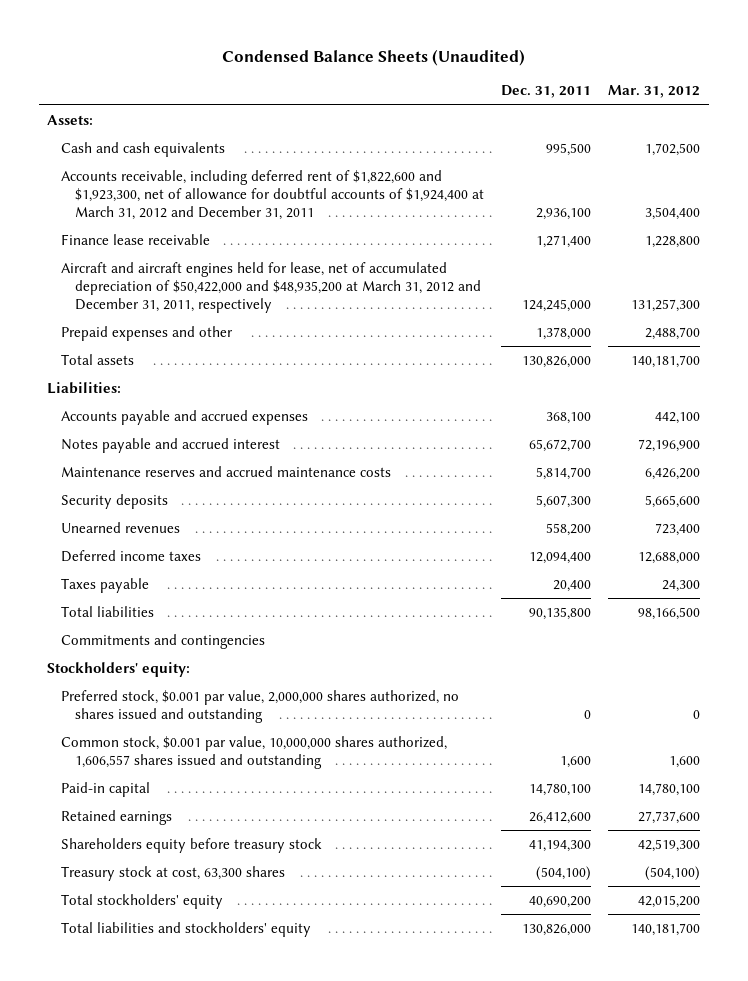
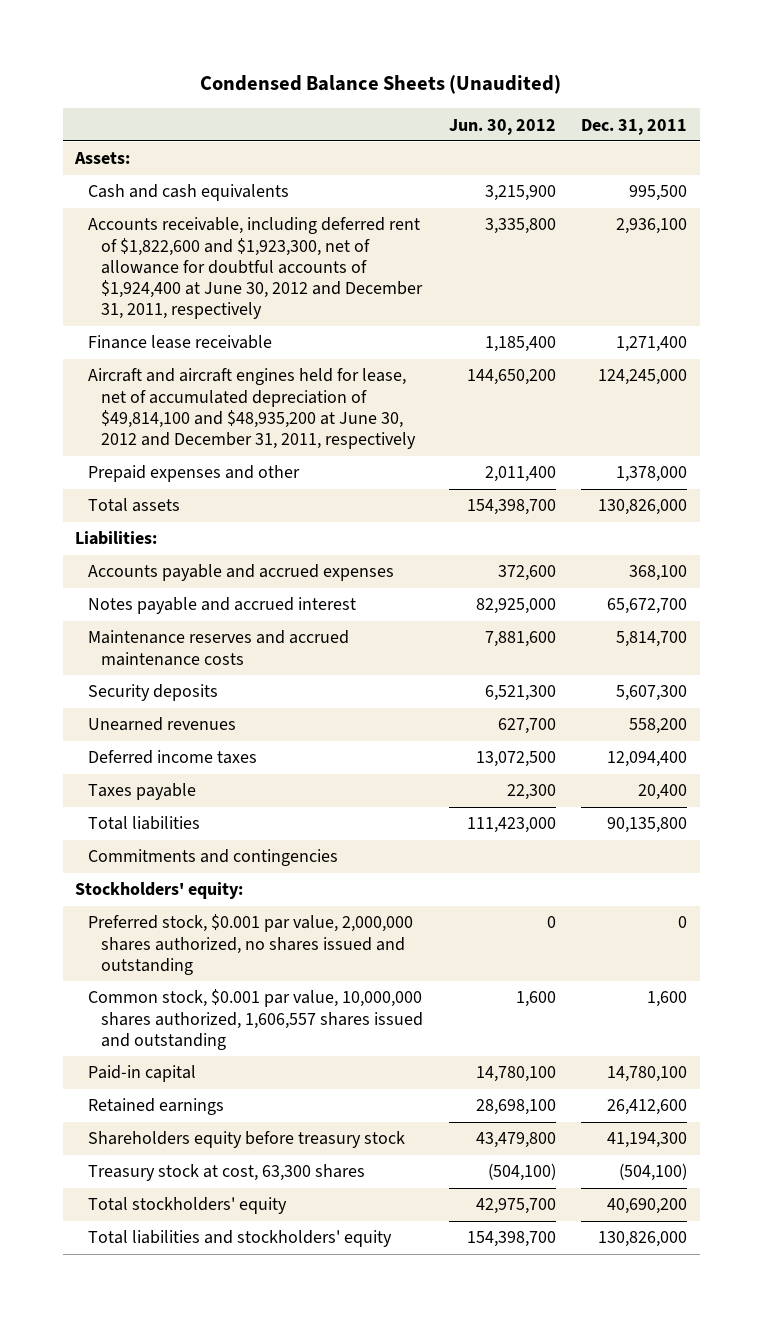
[608,85,701,99] Mar. 31, 2012 -> none
none -> [448,118,556,135] Jun. 30, 2012
[60,169,484,220] Accounts receivable, including deferred rent of $1,822,600 and $1,923,300, net of allowance for doubtful accounts of $1,924,400 at March 31, 2012 and December 31, 2011 -> [88,217,423,320] Accounts receivable, including deferred rent of $1,822,600 and $1,923,300, net of allowance for doubtful accounts of $1,924,400 at June 30, 2012 and December 31, 2011, respectively
[60,261,481,313] Aircraft and aircraft engines held for lease, net of accumulated depreciation of $50,422,000 and $48,935,200 at March 31, 2012 and December 31, 2011, respectively -> [88,368,416,450] Aircraft and aircraft engines held for lease, net of accumulated depreciation of $49,814,100 and $48,935,200 at June 30, 2012 and December 31, 2011, respectively

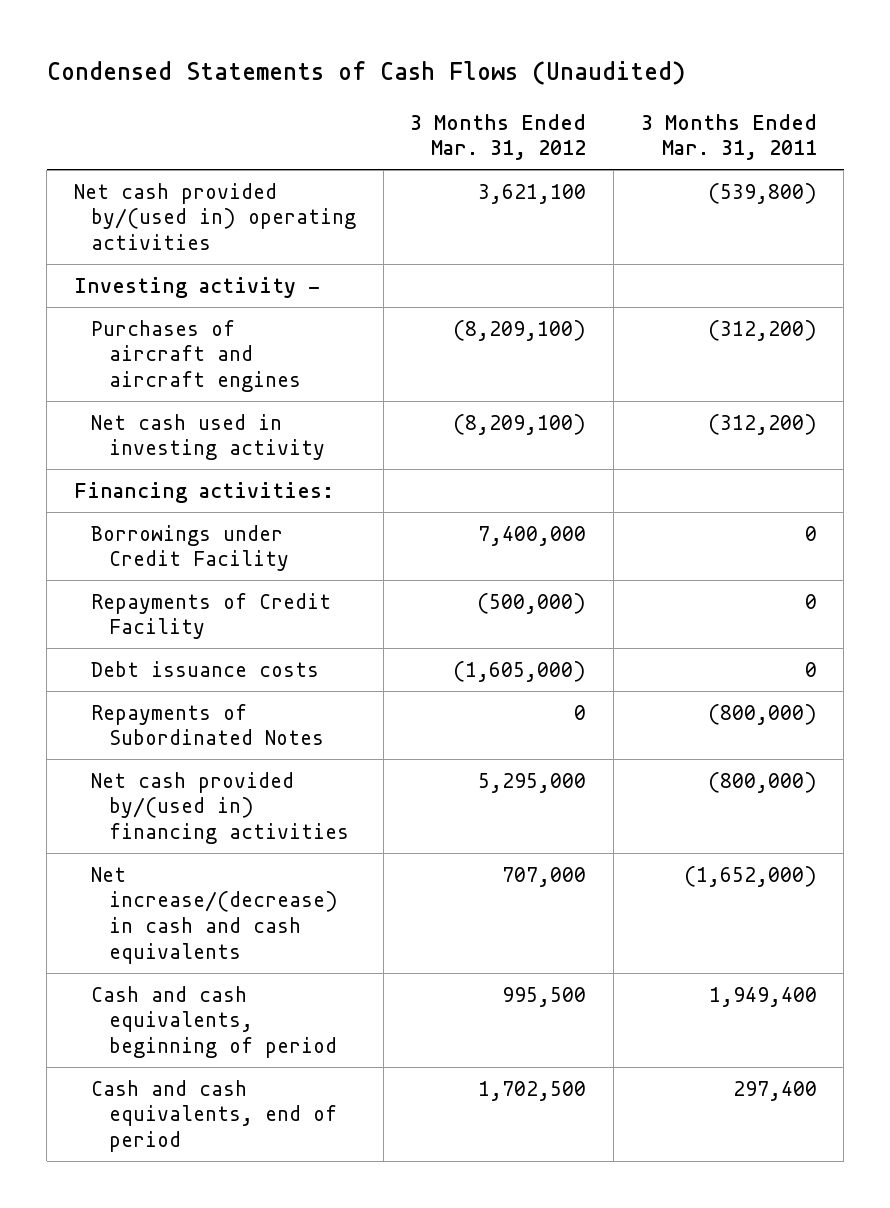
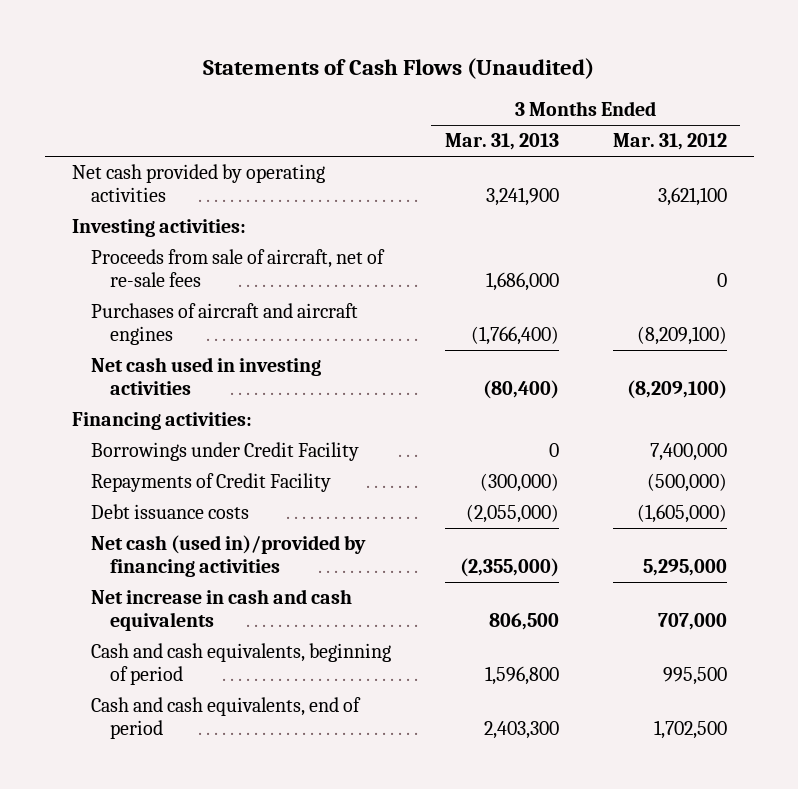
[46,60,685,85] Condensed Statements of Cash Flows (Unaudited) -> [203,57,595,79] Statements of Cash Flows (Unaudited)
[640,113,817,161] 3 Months Ended Mar. 31, 2011 -> none
none -> [444,133,559,151] Mar. 31, 2013
[73,182,357,251] Net cash provided by/(used in) operating activities -> [71,164,325,203] Net cash provided by operating activities
[73,276,320,298] Investing activity - -> [71,219,246,238] Investing activities:
none -> [90,249,385,288] Proceeds from sale of aircraft, net of re-sale fees
[91,413,325,461] Net cash used in investing activity -> [90,357,321,396] Net cash used in investing activities
[91,703,324,746] Repayments of Subordinated Notes -> none
[91,771,349,845] Net cash provided by/(used in) financing activities -> [90,535,366,578] Net cash (used in)/provided by financing activities
[91,866,338,964] Net increase/(decrease) in cash and cash equivalents -> [90,589,352,632] Net increase in cash and cash equivalents

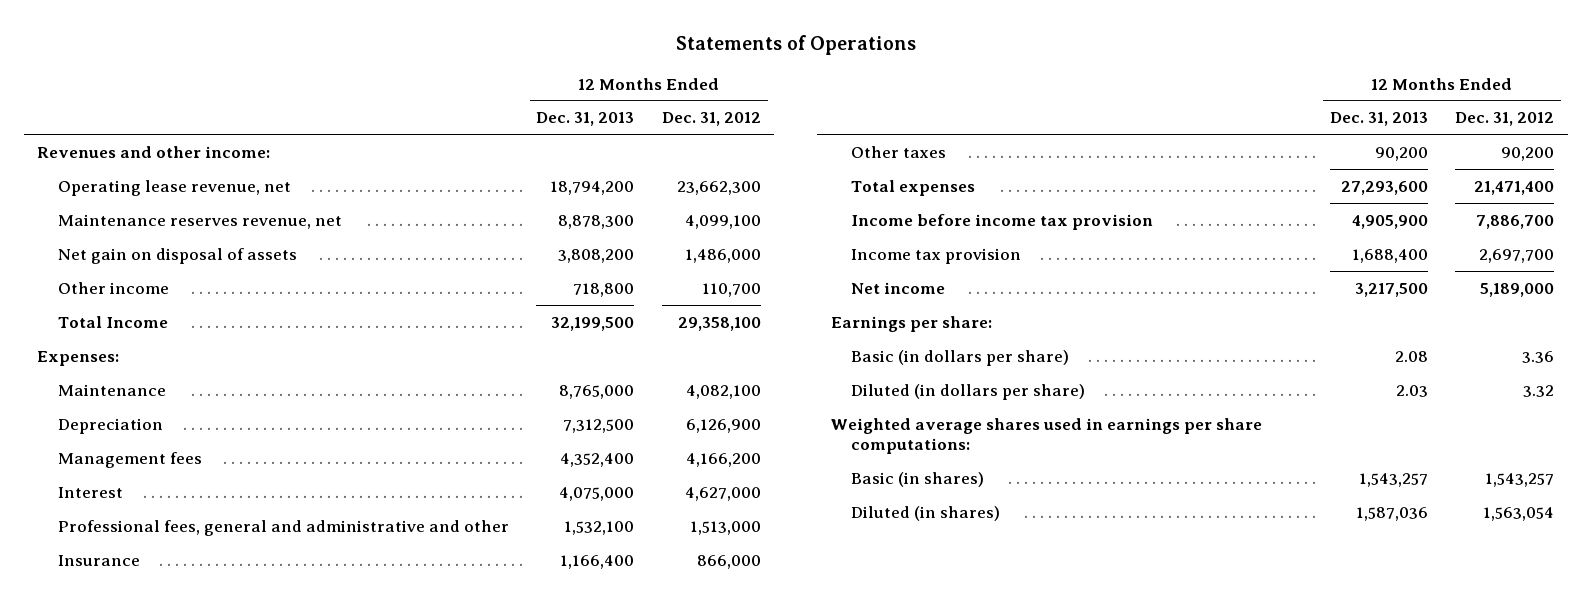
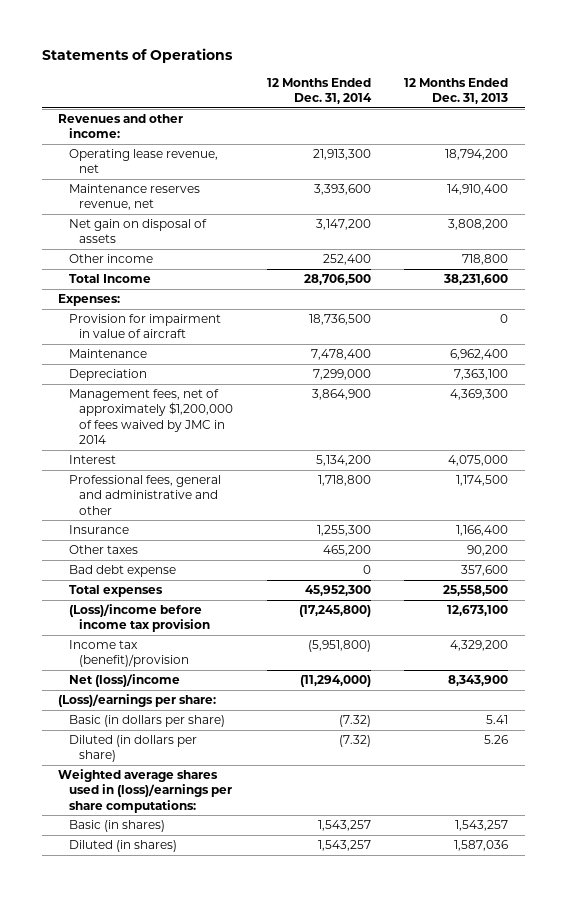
[661,112,761,127] Dec. 31, 2012 -> none
none -> [266,77,372,104] 12 Months Ended Dec. 31, 2014
[558,214,635,229] 8,878,300 -> [447,184,509,196] 14,910,400
[551,316,635,331] 32,199,500 -> [443,274,509,286] 38,231,600
[58,451,203,468] Management fees -> none
none -> [68,314,221,339] Provision for impairment in value of aircraft
[559,384,635,399] 8,765,000 -> [450,349,509,361] 6,962,400
[563,418,635,433] 7,312,500 -> [454,369,509,381] 7,363,100
none -> [68,389,234,444] Management fees, net of approximately $1,200,000 of fees waived by JMC in 2014
[564,520,635,535] 1,532,100 -> [456,475,509,487] 1,174,500
none -> [68,565,176,578] Bad debt expense
[1340,180,1428,195] 27,293,600 -> [443,585,509,597] 25,558,500
[851,213,1154,230] Income before income tax provision -> [68,604,211,633] (Loss)/income before income tax provision
[1351,214,1428,229] 4,905,900 -> [447,605,509,617] 12,673,100
[851,247,1022,264] Income tax provision -> [68,640,190,668] Income tax (benefit)/provision
[1351,248,1428,263] 1,688,400 -> [450,640,509,652] 4,329,200
[851,281,946,294] Net income -> [68,674,180,688] Net (loss)/income
[1354,282,1428,297] 3,217,500 -> [448,675,509,687] 8,343,900
[830,315,992,332] Earnings per share: -> [58,694,217,708] (Loss)/earnings per share:
[1394,350,1428,362] 2.08 -> [486,715,509,725] 5.41
[1395,384,1428,397] 2.03 -> [484,735,509,745] 5.26
[830,417,1262,454] Weighted average shares used in earnings per share computations: -> [58,769,232,813] Weighted average shares used in (loss)/earnings per share computations:

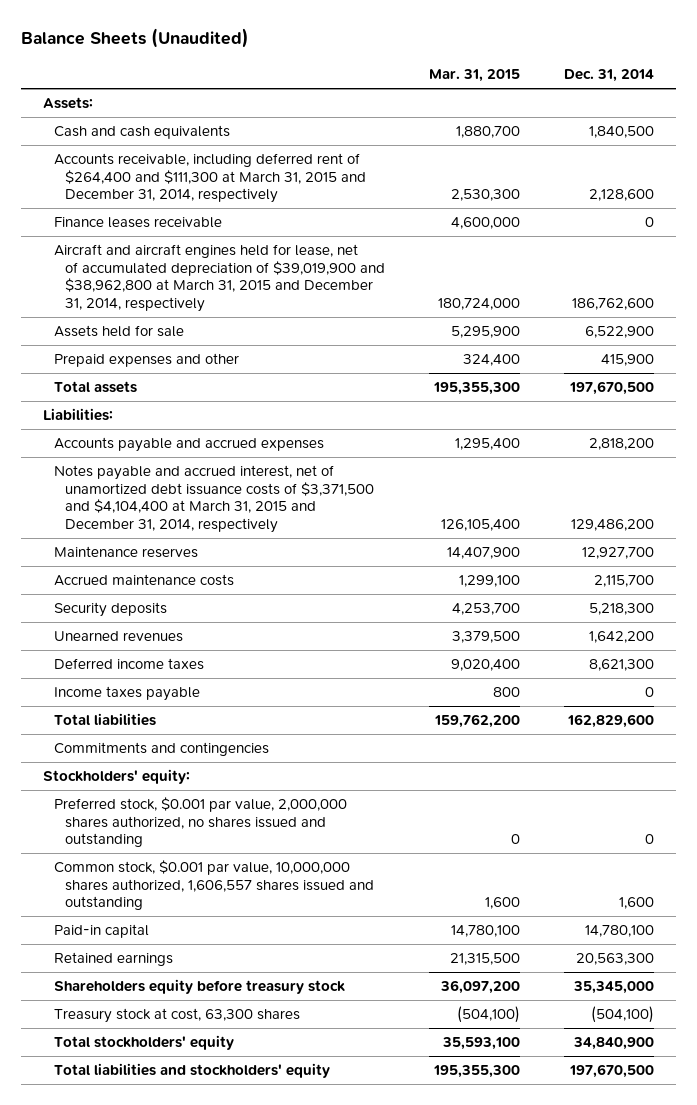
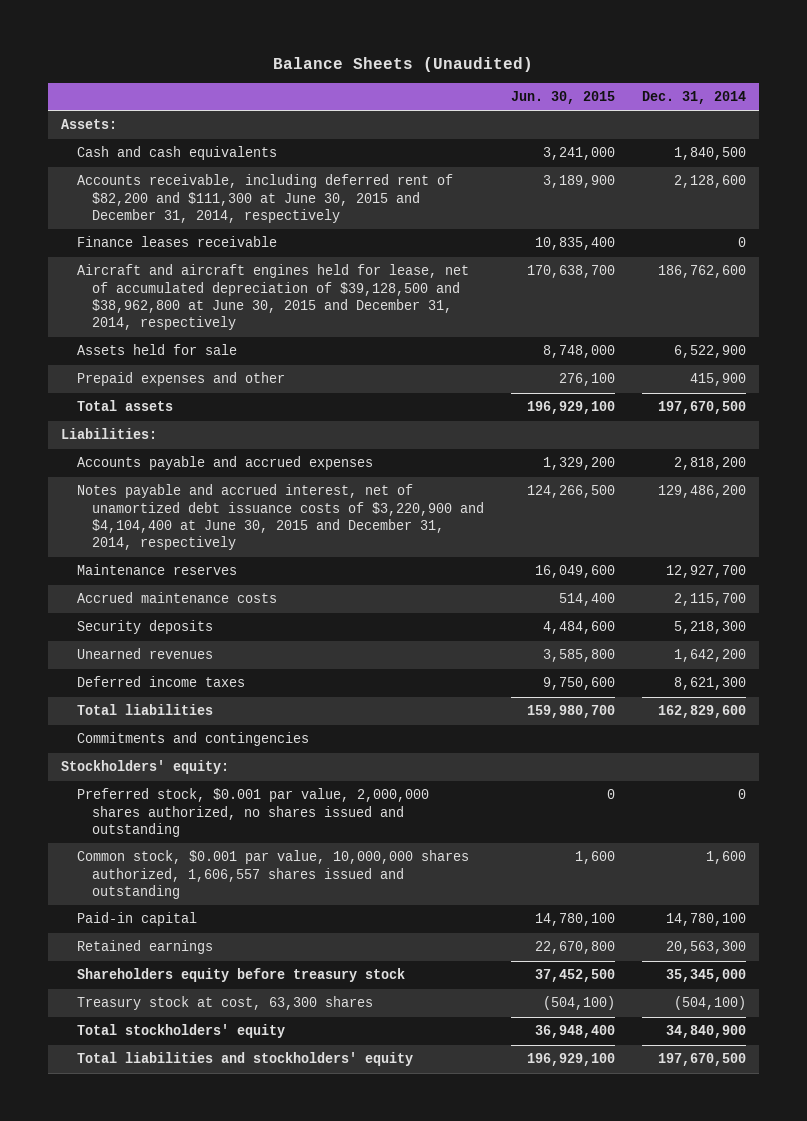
[428,68,520,82] Mar. 31, 2015 -> none
none -> [510,91,615,105] Jun. 30, 2015
[53,153,366,204] Accounts receivable, including deferred rent of $264,400 and $111,300 at March 31, 2015 and December 31, 2014, respectively -> [76,174,453,223] Accounts receivable, including deferred rent of $82,200 and $111,300 at June 30, 2015 and December 31, 2014, respectively
[53,244,385,312] Aircraft and aircraft engines held for lease, net of accumulated depreciation of $39,019,900 and $38,962,800 at March 31, 2015 and December 31, 2014, respectively -> [76,264,469,331] Aircraft and aircraft engines held for lease, net of accumulated depreciation of $39,128,500 and $38,962,800 at June 30, 2015 and December 31, 2014, respectively
[53,465,374,533] Notes payable and accrued interest, net of unamortized debt issuance costs of $3,371,500 and $4,104,400 at March 31, 2015 and December 31, 2014, respectively -> [76,484,485,551] Notes payable and accrued interest, net of unamortized debt issuance costs of $3,220,900 and $4,104,400 at June 30, 2015 and December 31, 2014, respectively
[53,686,200,702] Income taxes payable -> none

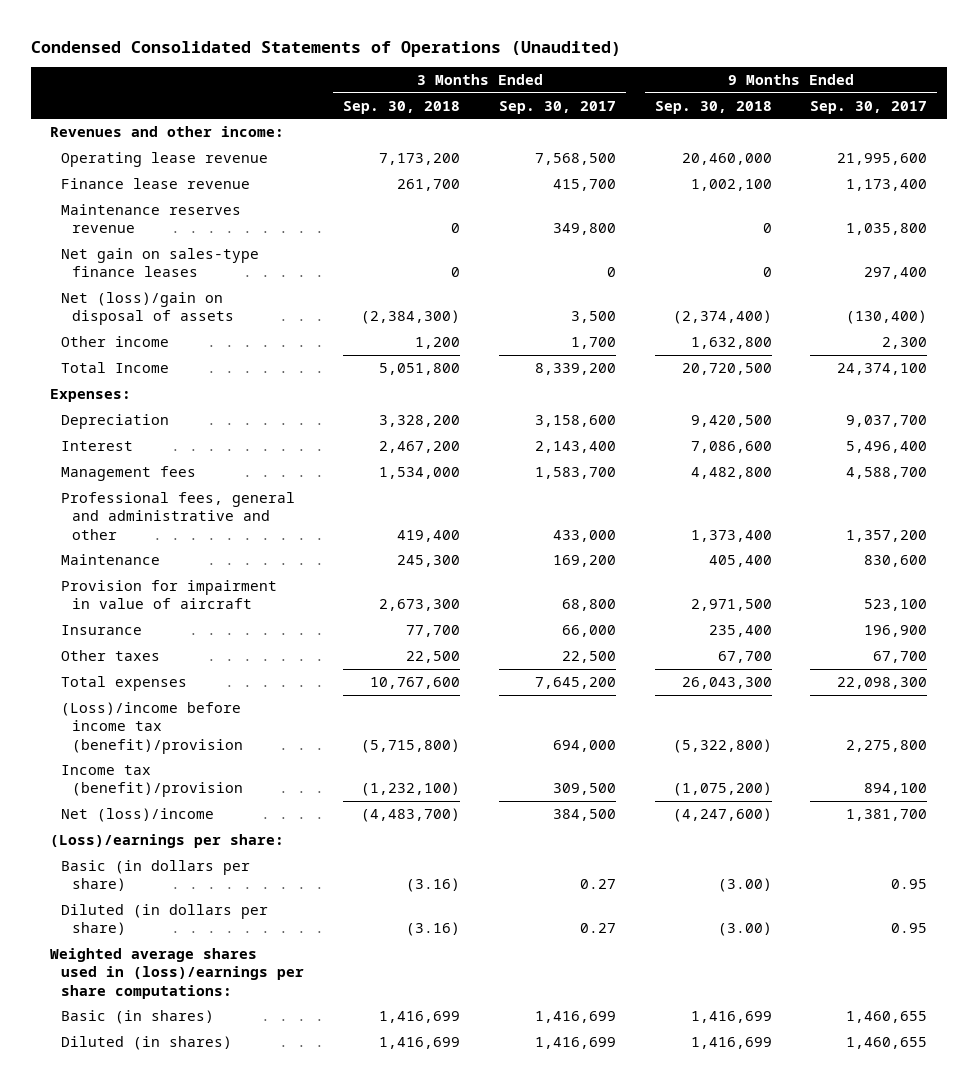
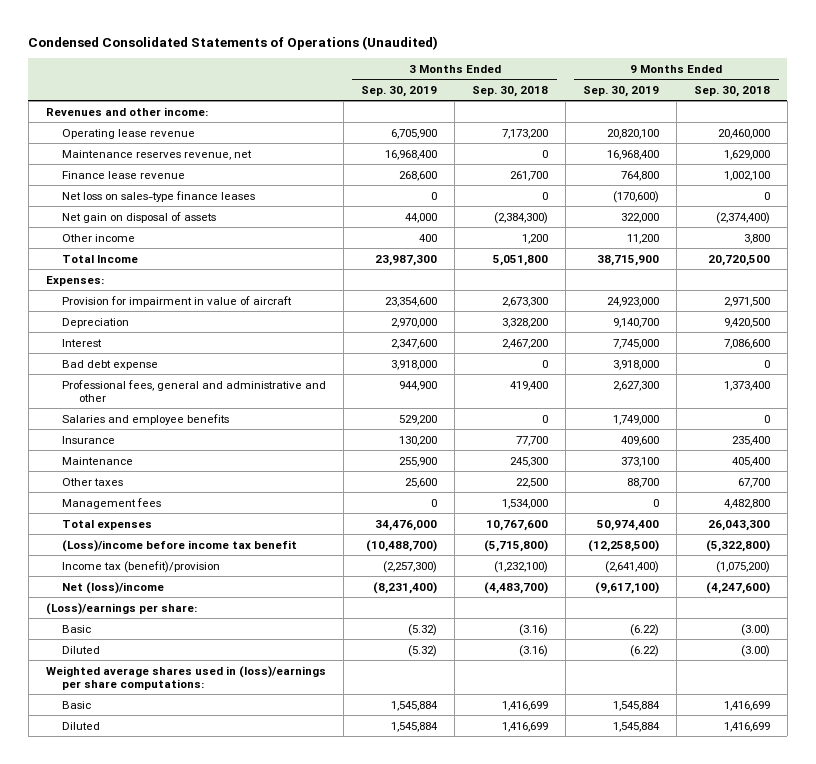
[498,100,616,114] Sep. 30, 2017 -> none
[810,100,928,114] Sep. 30, 2017 -> none
none -> [361,85,438,97] Sep. 30, 2019
none -> [582,85,659,97] Sep. 30, 2019
none -> [62,149,253,160] Maintenance reserves revenue, net
[61,203,242,234] Maintenance reserves revenue -> none
[61,247,260,278] Net gain on sales-type finance leases -> [62,190,256,202] Net loss on sales-type finance leases
[61,291,235,326] Net (loss)/gain on disposal of assets -> [62,211,217,223] Net gain on disposal of assets
[690,336,772,349] 1,632,800 -> [743,233,770,244] 3,800
[61,579,278,610] Provision for impairment in value of aircraft -> [62,295,293,307] Provision for impairment in value of aircraft
none -> [62,359,159,370] Bad debt expense
none -> [62,413,230,425] Salaries and employee benefits
[61,553,161,565] Maintenance -> [62,456,134,465] Maintenance
[61,465,197,481] Management fees -> [62,497,162,509] Management fees
[61,701,244,754] (Loss)/income before income tax (benefit)/provision -> [62,539,298,552] (Loss)/income before income tax benefit
[61,859,251,892] Basic (in dollars per share) -> [62,624,92,633] Basic
[61,903,269,936] Diluted (in dollars per share) -> [62,645,101,654] Diluted
[61,1009,215,1024] Basic (in shares) -> [62,700,92,709] Basic
[61,1035,233,1050] Diluted (in shares) -> [62,721,101,730] Diluted

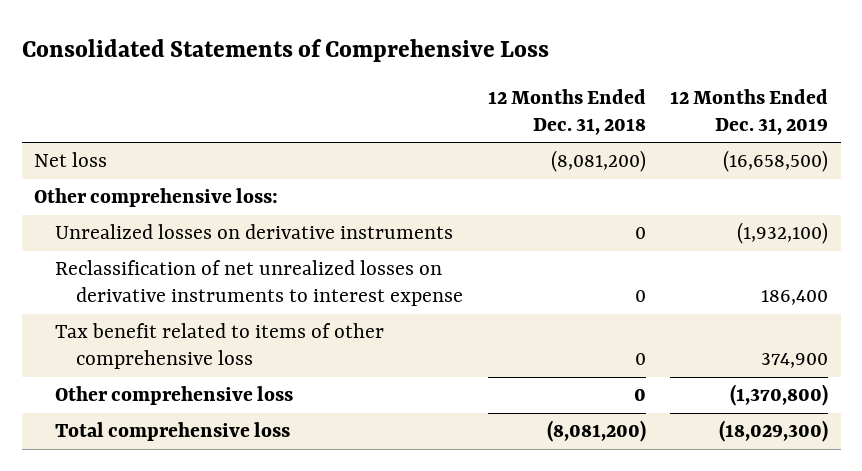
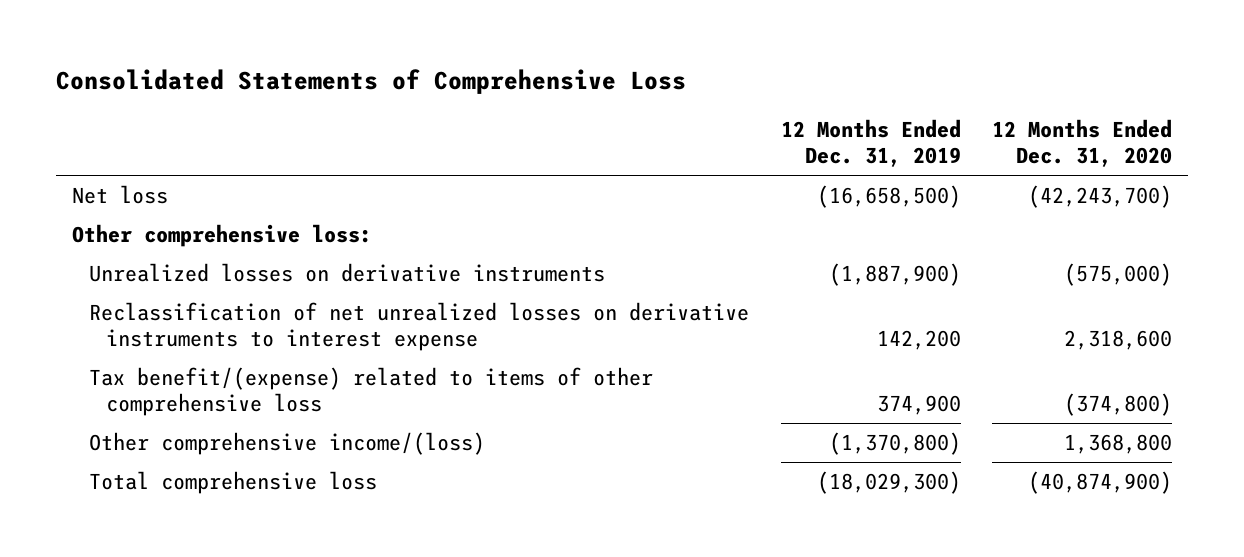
[487,89,646,135] 12 Months Ended Dec. 31, 2018 -> none
none -> [992,119,1173,168] 12 Months Ended Dec. 31, 2020
[737,222,829,245] (1,932,100) -> [828,263,961,287] (1,887,900)
[761,290,829,306] 186,400 -> [876,329,961,350] 142,200
[54,323,384,370] Tax benefit related to items of other comprehensive loss -> [89,367,654,416] Tax benefit/(expense) related to items of other comprehensive loss
[54,386,293,406] Other comprehensive loss -> [89,432,486,456] Other comprehensive income/(loss)

